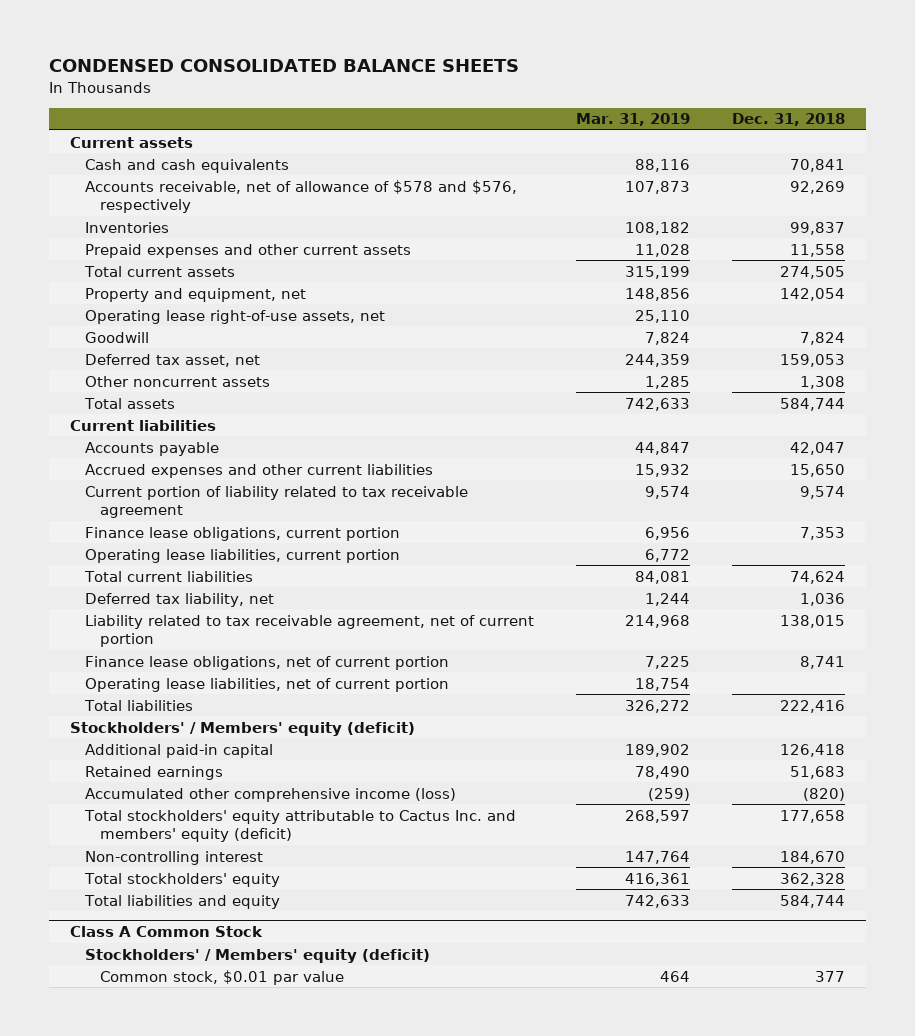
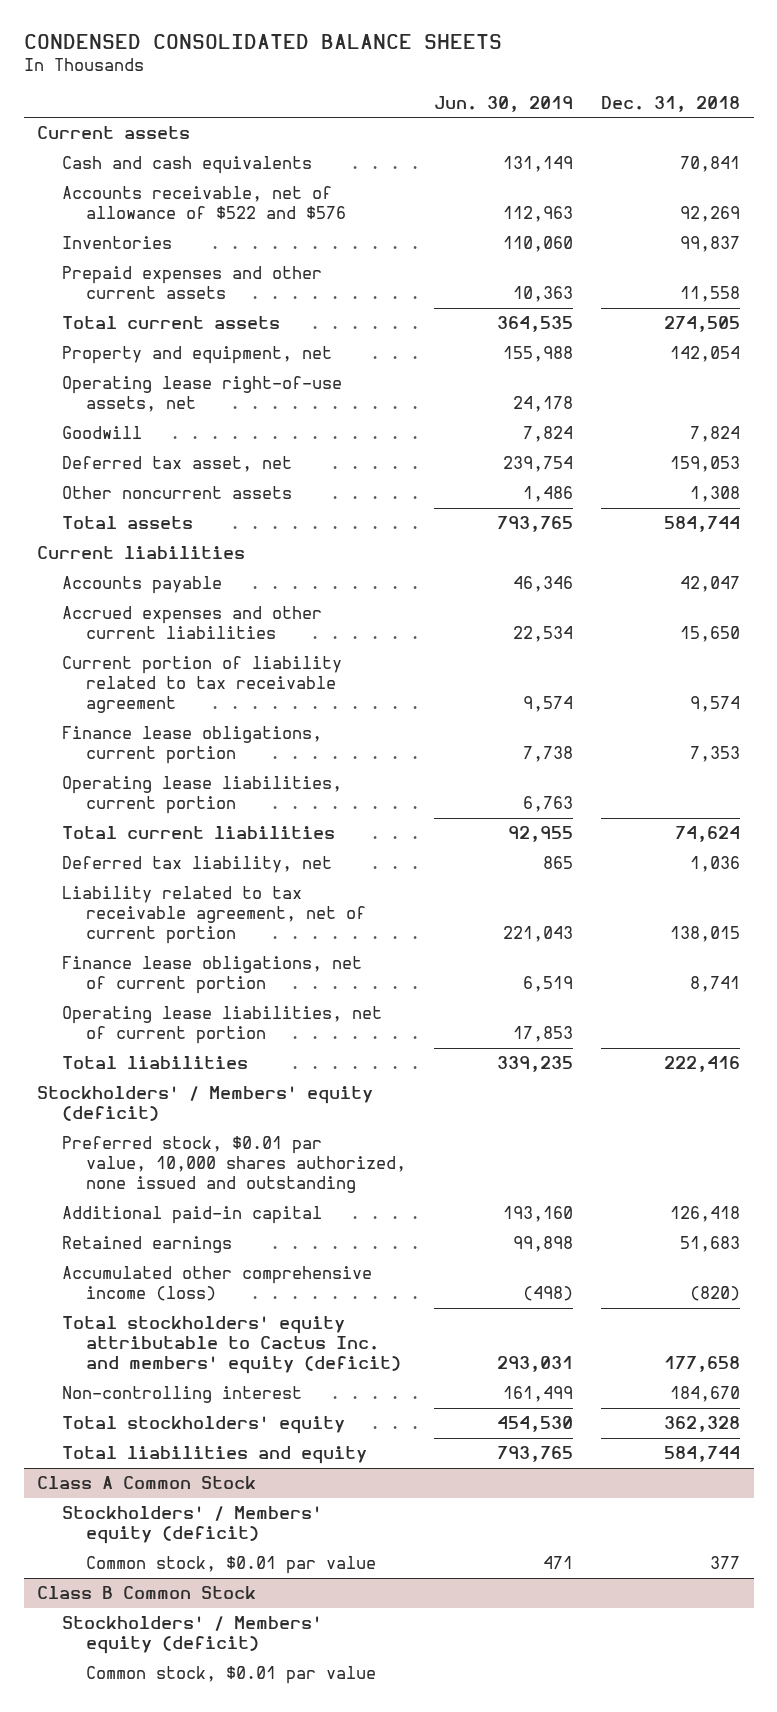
[575,113,690,127] Mar. 31, 2019 -> none
none -> [433,95,573,112] Jun. 30, 2019
[84,179,517,214] Accounts receivable, net of allowance of $578 and $576, respectively -> [61,186,346,220] Accounts receivable, net of allowance of $522 and $576
none -> [61,1136,406,1194] Preferred stock, $0.01 par value, 10,000 shares authorized, none issued and outstanding
none -> [37,1586,257,1600] Class B Common Stock
none -> [61,1616,322,1655] Stockholders' / Members' equity (deficit)
none -> [85,1666,376,1685] Common stock, $0.01 par value

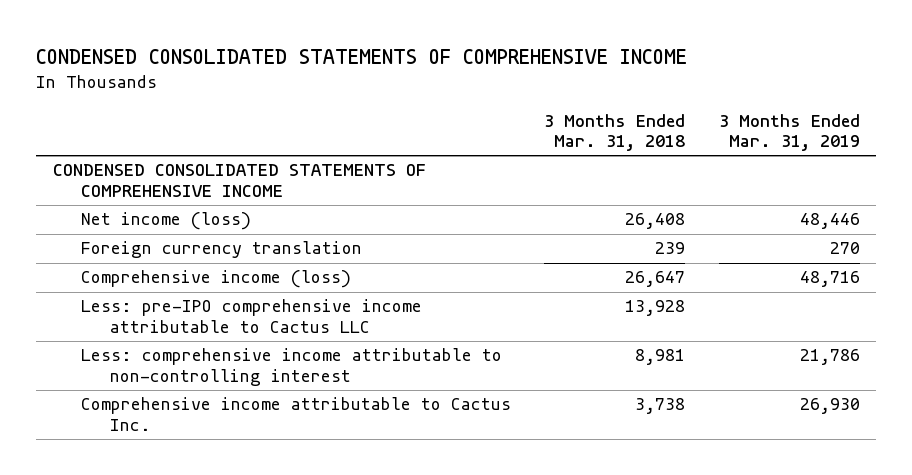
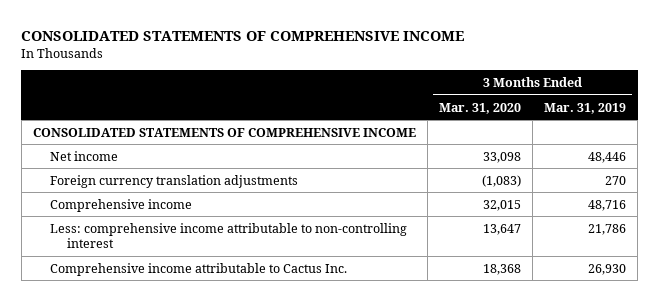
[36,48,688,64] CONDENSED CONSOLIDATED STATEMENTS OF COMPREHENSIVE INCOME -> [21,30,465,41] CONSOLIDATED STATEMENTS OF COMPREHENSIVE INCOME
[544,113,686,152] 3 Months Ended Mar. 31, 2018 -> none
none -> [438,102,521,114] Mar. 31, 2020
[81,299,423,334] Less: pre-IPO comprehensive income attributable to Cactus LLC -> none
[52,164,426,198] CONDENSED CONSOLIDATED STATEMENTS OF COMPREHENSIVE INCOME -> [32,127,416,137] CONSOLIDATED STATEMENTS OF COMPREHENSIVE INCOME
[81,212,252,231] Net income (loss) -> [50,150,119,161] Net income
[81,241,363,259] Foreign currency translation -> [50,174,299,188] Foreign currency translation adjustments
[81,270,352,289] Comprehensive income (loss) -> [50,198,193,212] Comprehensive income

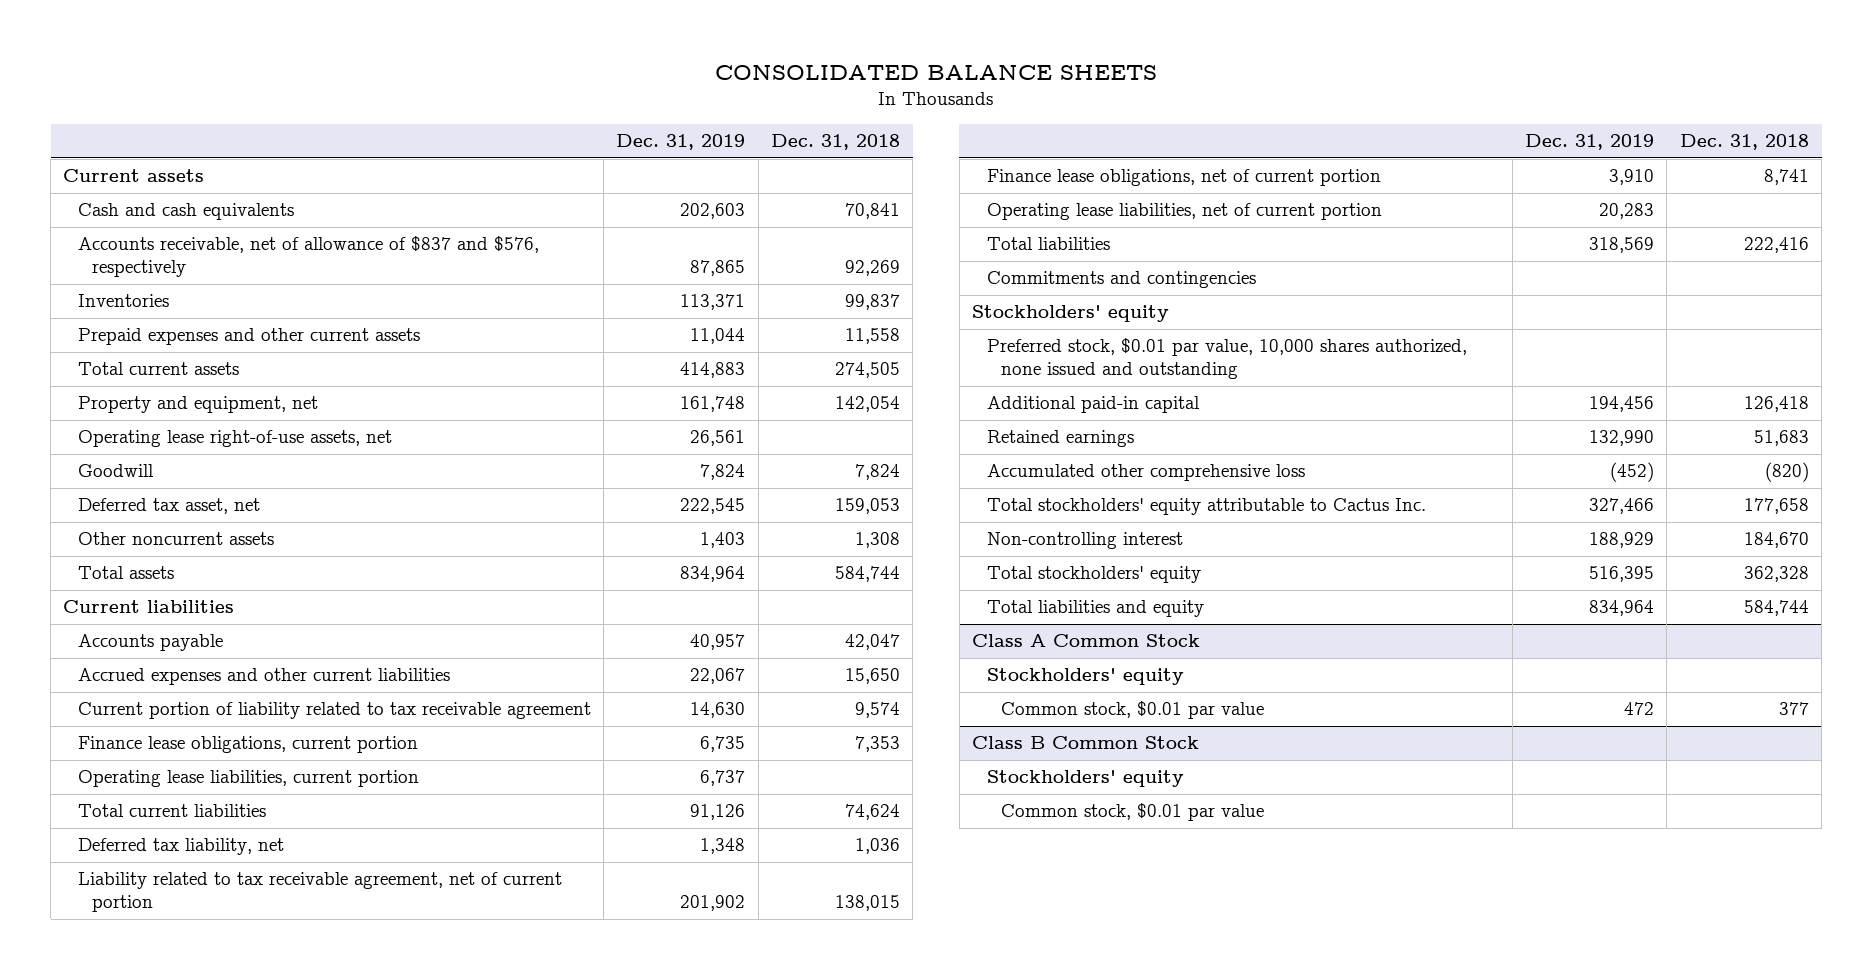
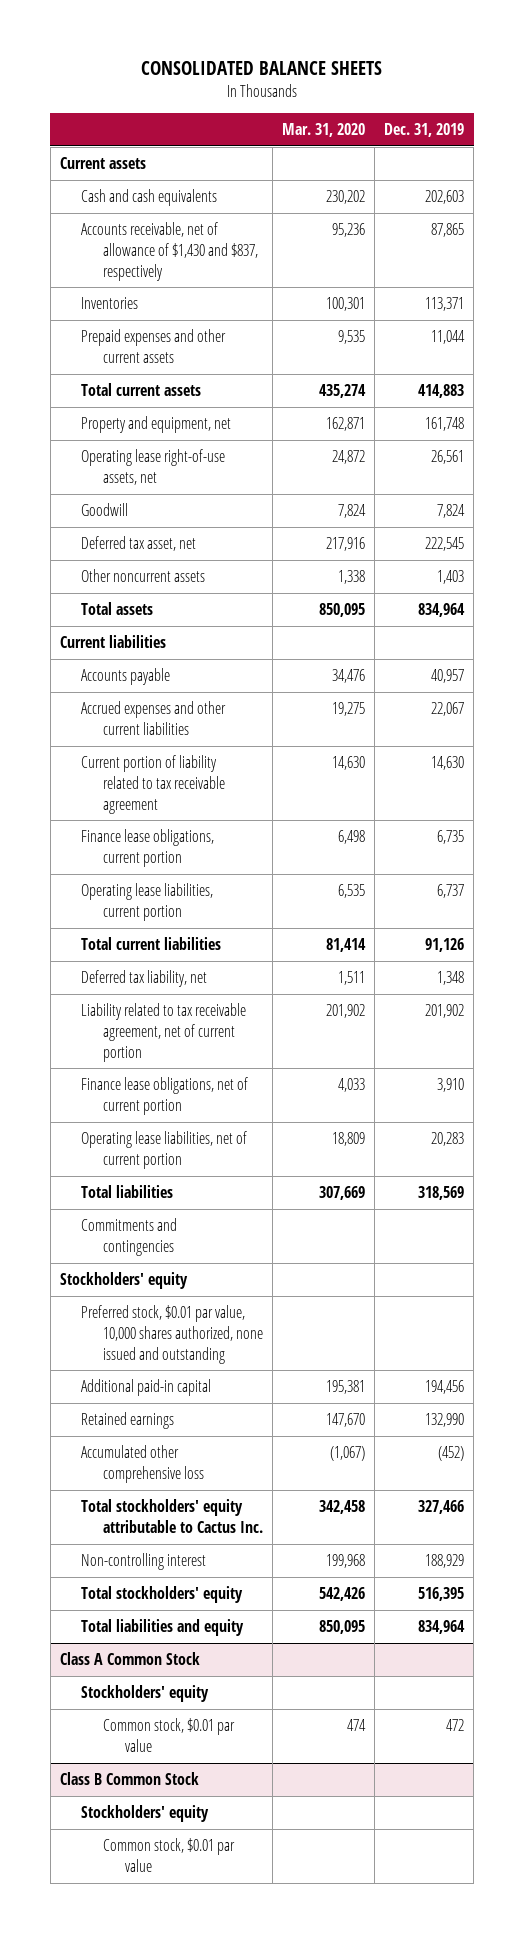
[770,134,900,151] Dec. 31, 2018 -> none
none -> [282,122,366,137] Mar. 31, 2020
[77,236,539,278] Accounts receivable, net of allowance of $837 and $576, respectively -> [81,222,259,281] Accounts receivable, net of allowance of $1,430 and $837, respectively

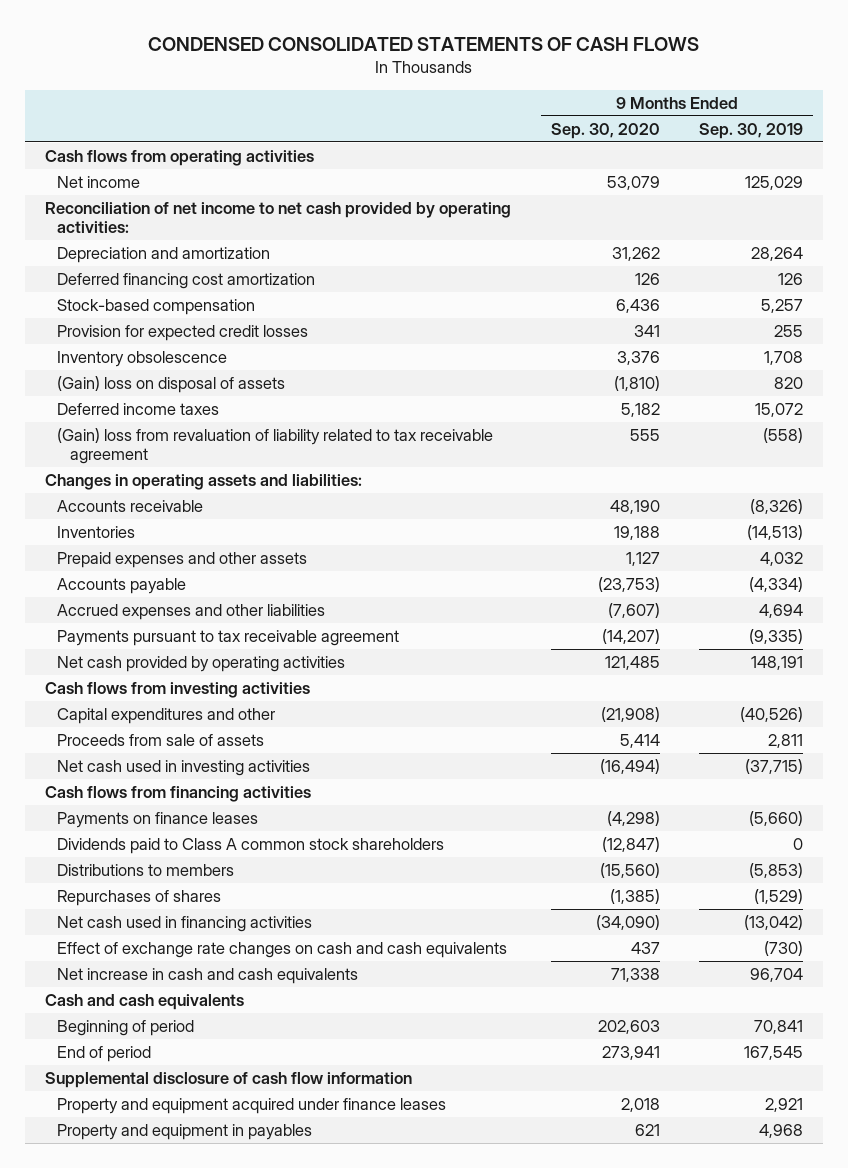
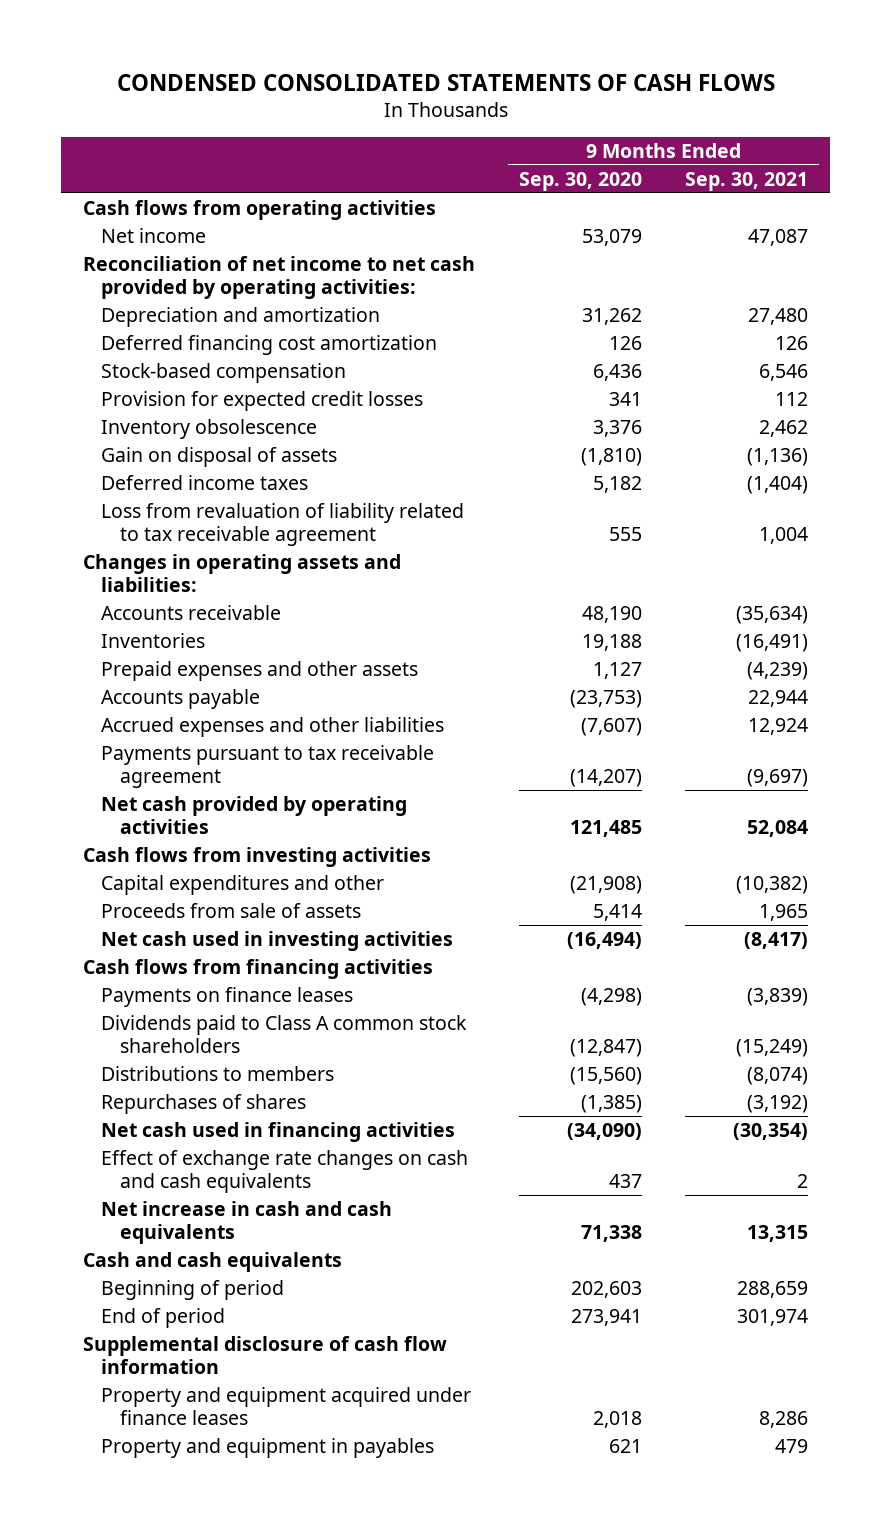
[699,122,804,139] Sep. 30, 2019 -> none
none -> [685,171,809,191] Sep. 30, 2021
[57,375,286,393] (Gain) loss on disposal of assets -> [101,446,338,467] Gain on disposal of assets
[57,427,494,465] (Gain) loss from revaluation of liability related to tax receivable agreement -> [101,502,465,546] Loss from revaluation of liability related to tax receivable agreement

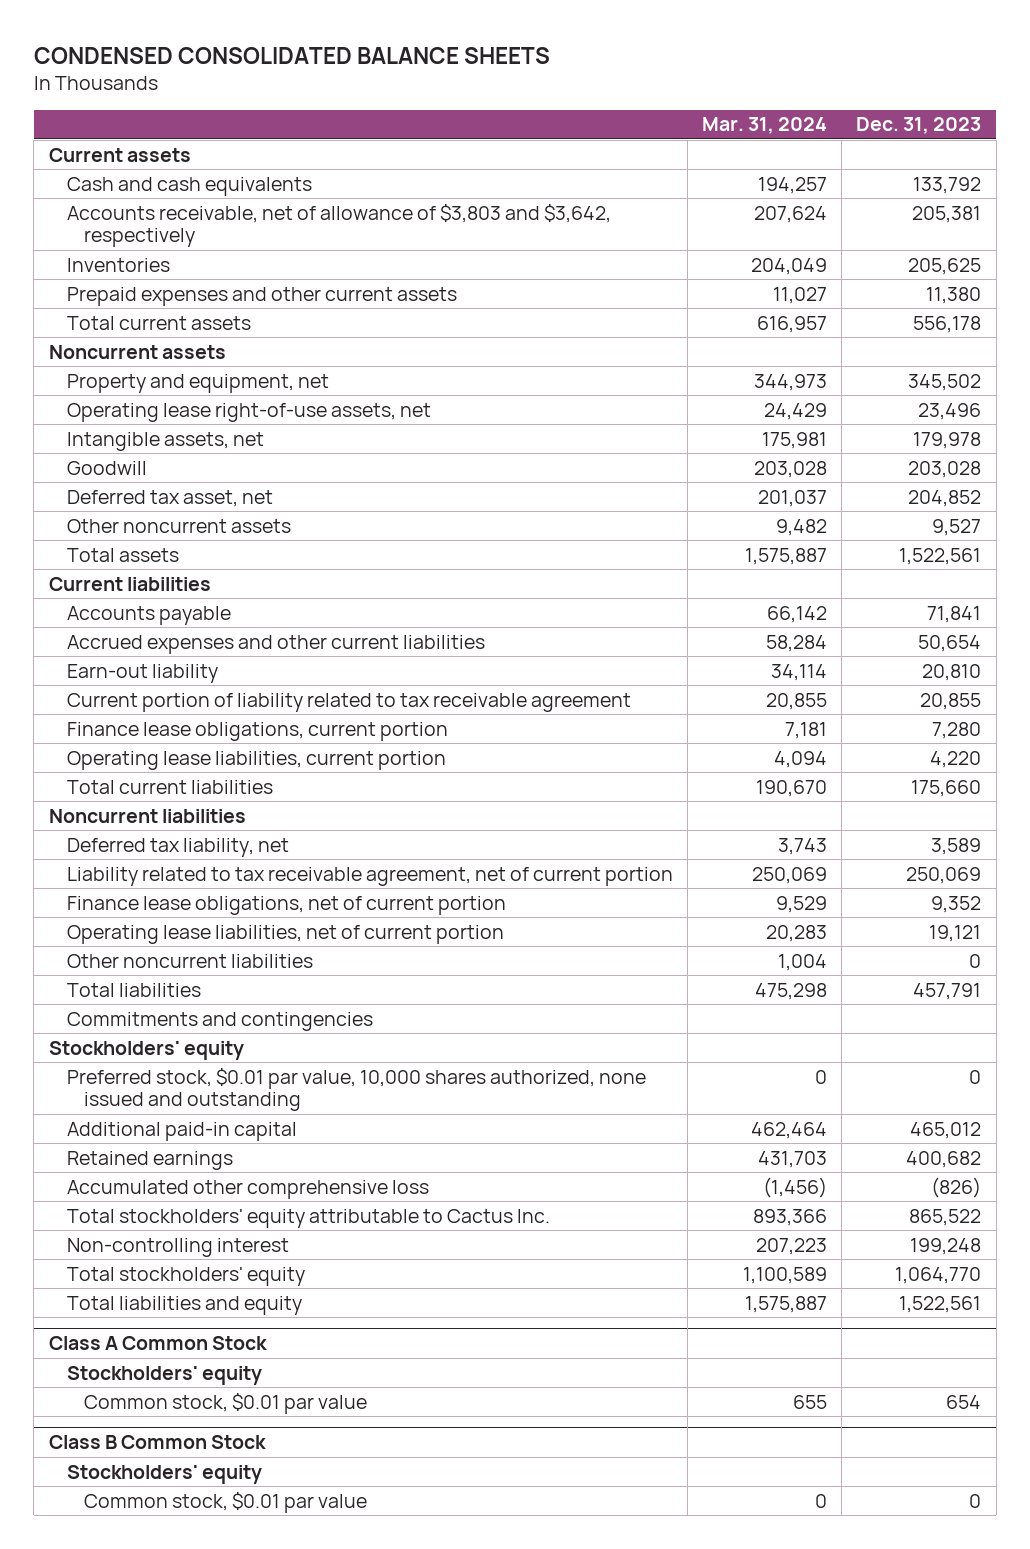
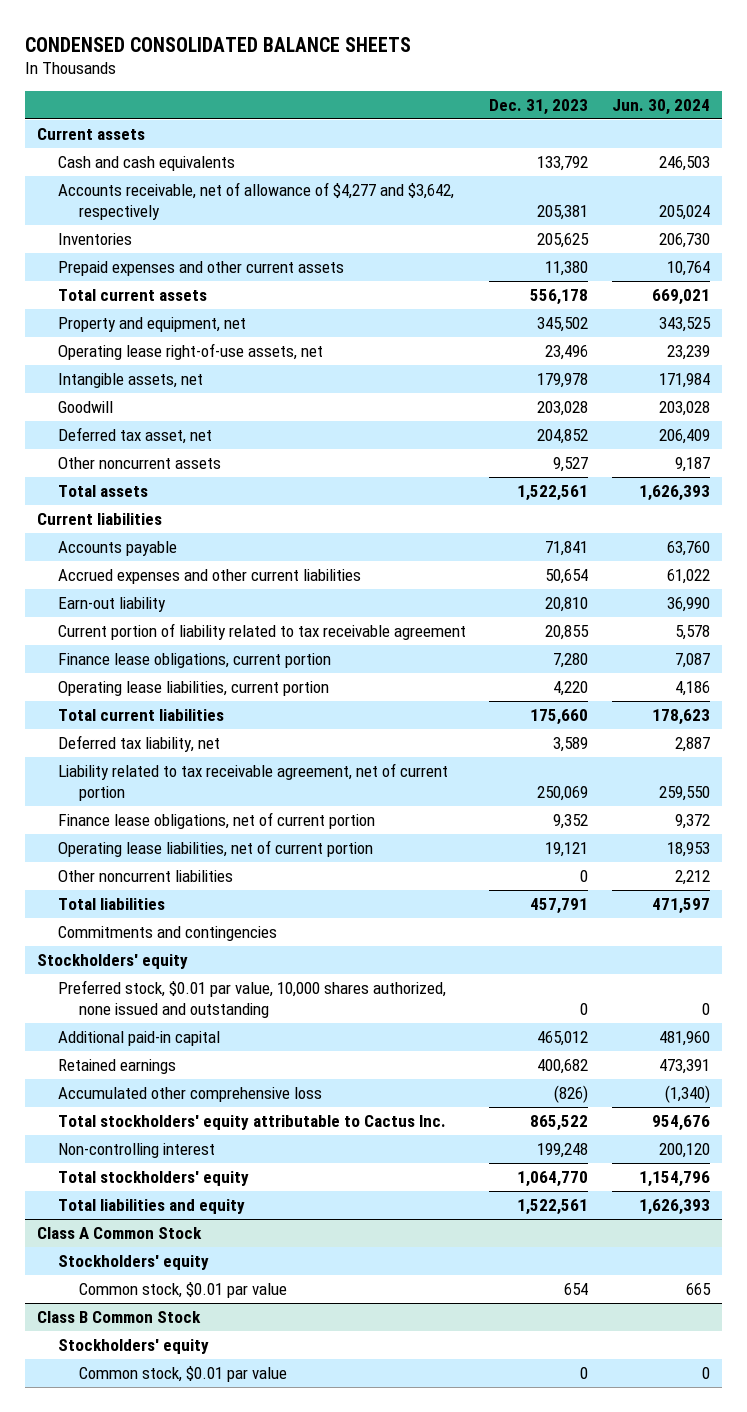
[701,117,827,135] Mar. 31, 2024 -> none
none -> [611,98,710,115] Jun. 30, 2024
[66,203,611,248] Accounts receivable, net of allowance of $3,803 and $3,642, respectively -> [57,181,454,221] Accounts receivable, net of allowance of $4,277 and $3,642, respectively
[48,344,226,359] Noncurrent assets -> none
[48,808,246,823] Noncurrent liabilities -> none

